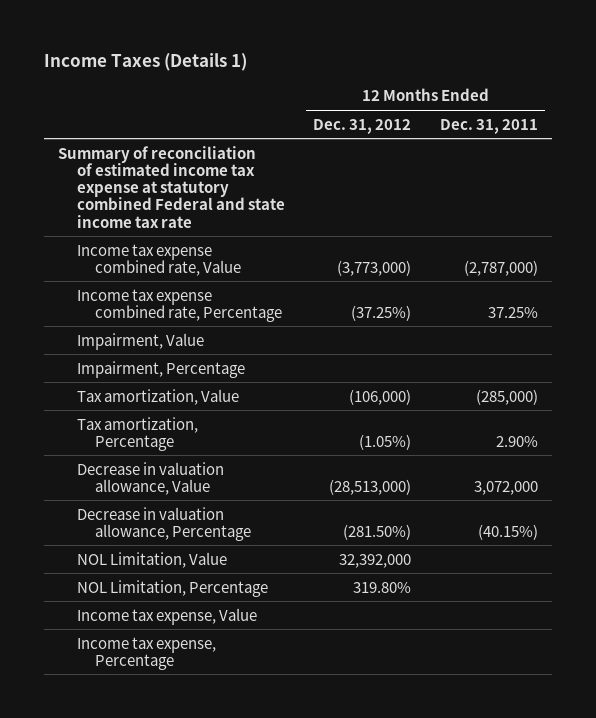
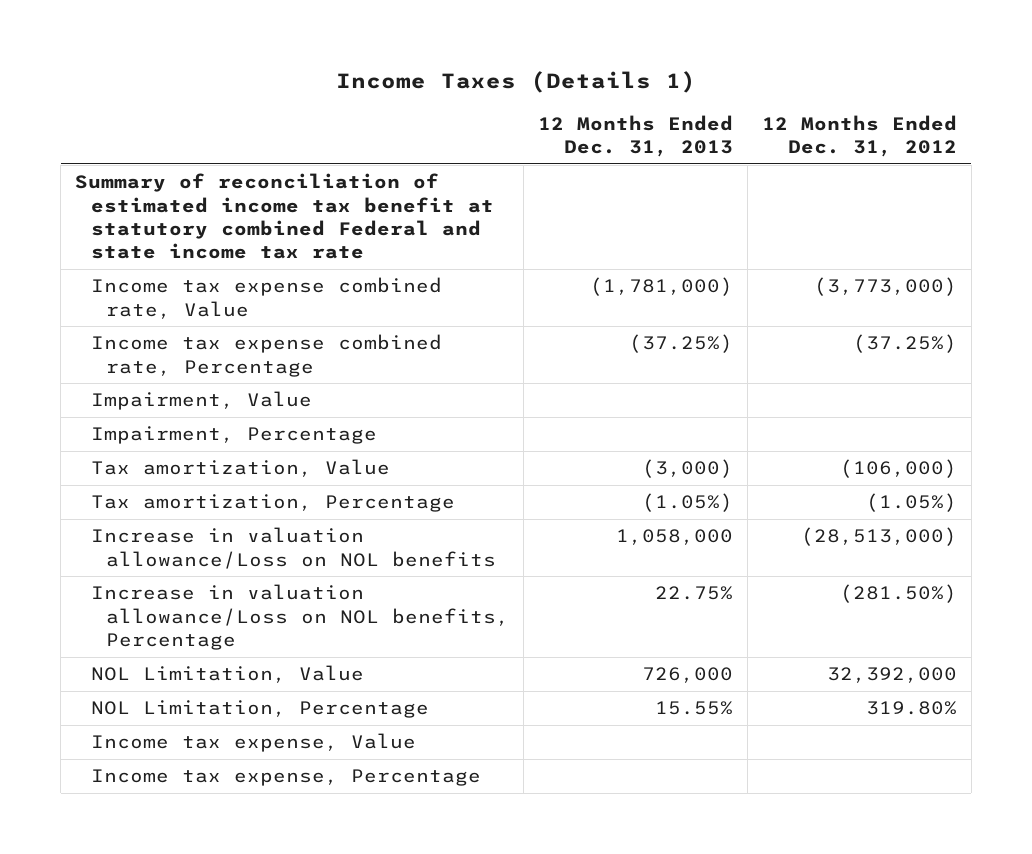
[440,118,539,134] Dec. 31, 2011 -> none
none -> [538,114,734,157] 12 Months Ended Dec. 31, 2013
[58,145,285,228] Summary of reconciliation of estimated income tax expense at statutory combined Federal and state income tax rate -> [75,173,494,259] Summary of reconciliation of estimated income tax benefit at statutory combined Federal and state income tax rate
[76,461,224,495] Decrease in valuation allowance, Value -> [90,527,497,569] Increase in valuation allowance/Loss on NOL benefits
[76,506,252,541] Decrease in valuation allowance, Percentage -> [90,584,510,650] Increase in valuation allowance/Loss on NOL benefits, Percentage

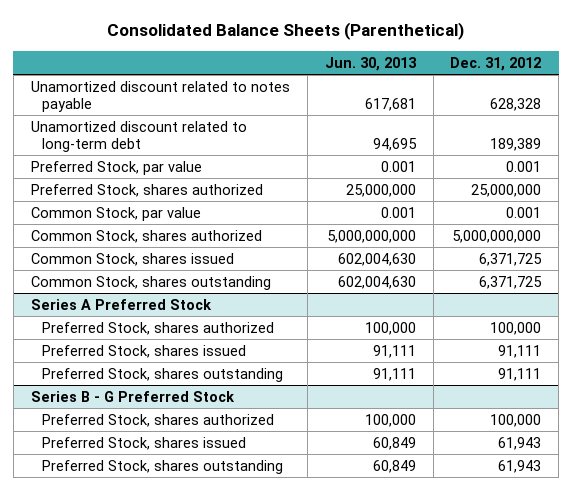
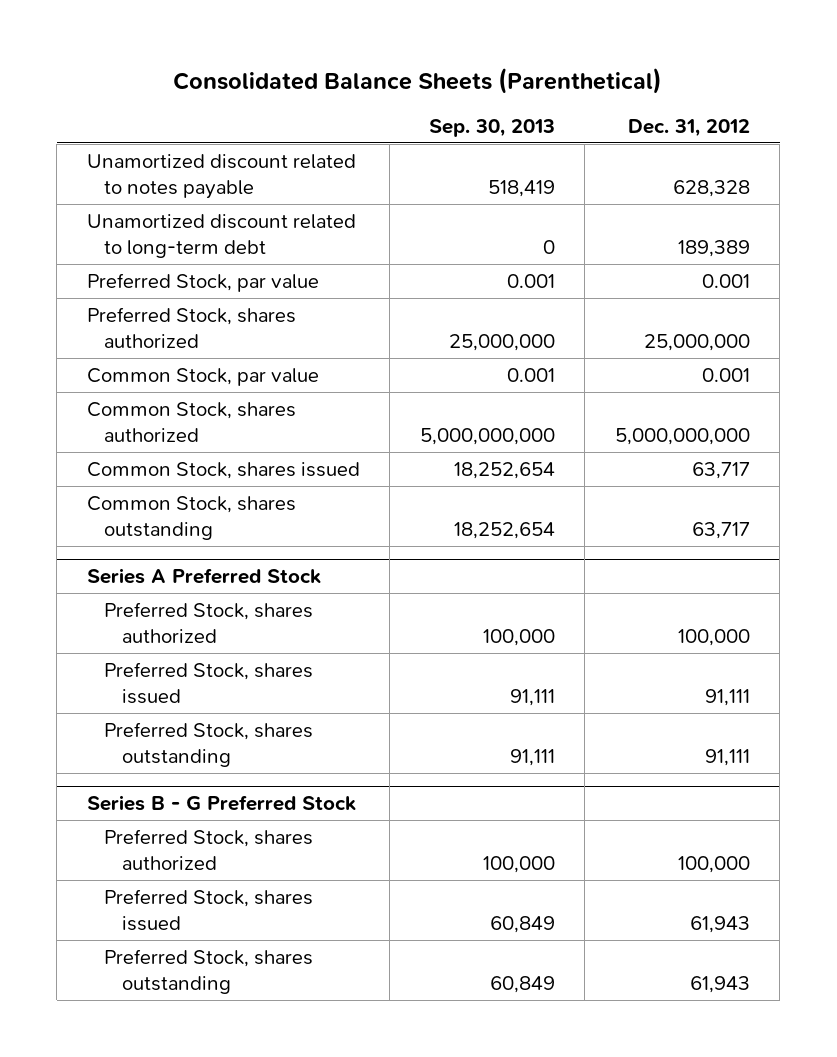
[324,56,417,71] Jun. 30, 2013 -> none
none -> [428,118,555,137] Sep. 30, 2013
[479,252,543,266] 6,371,725 -> [691,461,750,479] 63,717
[479,275,543,289] 6,371,725 -> [691,522,750,540] 63,717

